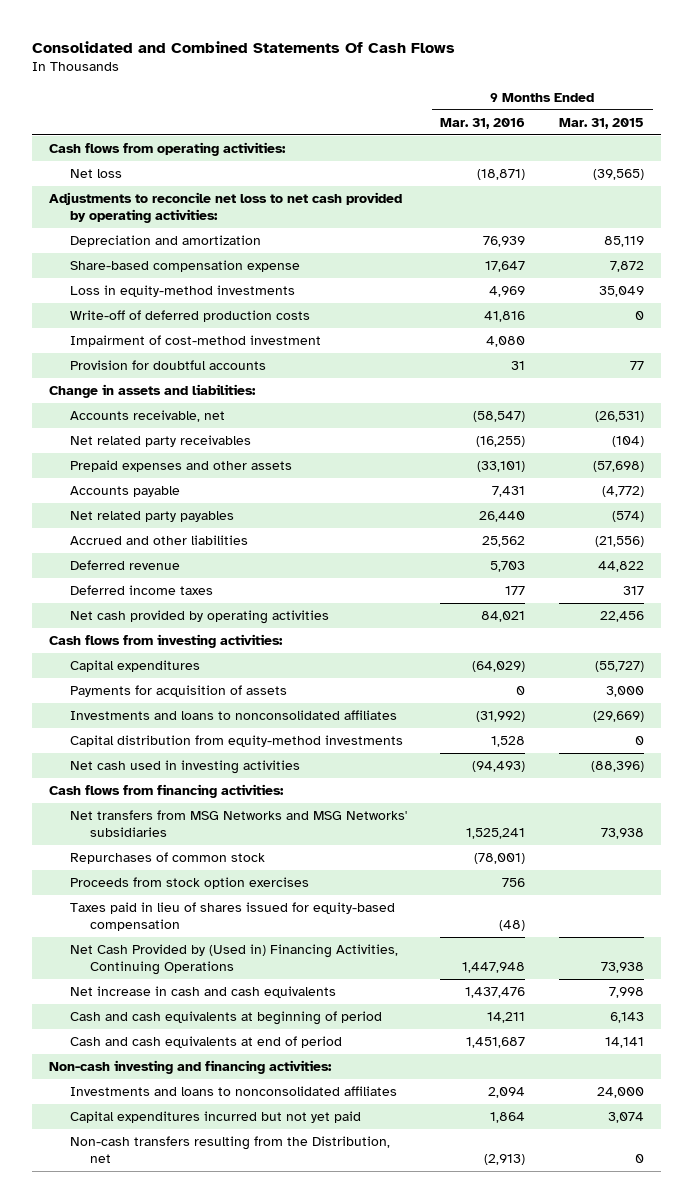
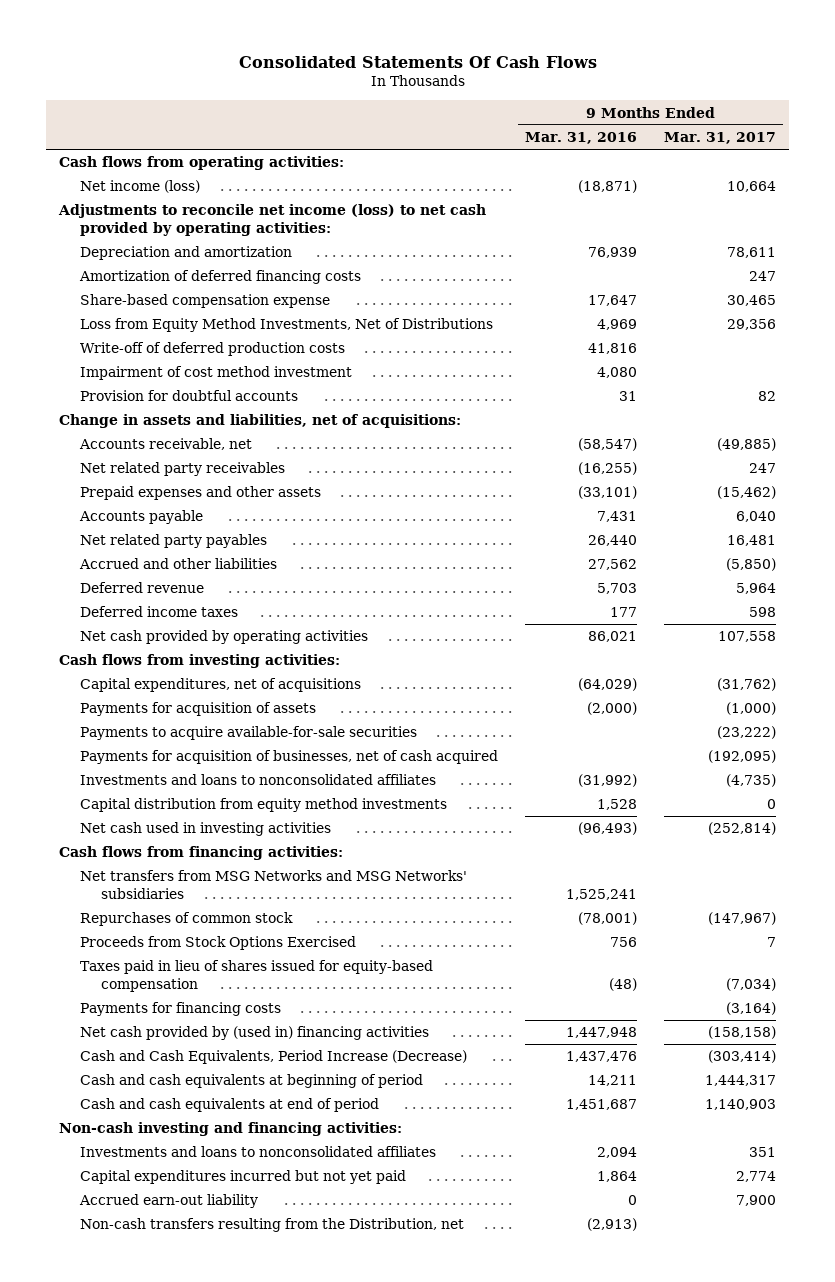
[32,41,456,54] Consolidated and Combined Statements Of Cash Flows -> [238,55,597,68] Consolidated Statements Of Cash Flows
[559,117,645,129] Mar. 31, 2015 -> none
none -> [663,131,776,144] Mar. 31, 2017
[69,169,122,179] Net loss -> [80,180,201,194] Net income (loss)
[49,192,403,224] Adjustments to reconcile net loss to net cash provided by operating activities: -> [58,204,487,236] Adjustments to reconcile net income (loss) to net cash provided by operating activities:
none -> [79,270,362,285] Amortization of deferred financing costs
[69,285,295,298] Loss in equity-method investments -> [80,318,494,333] Loss from Equity Method Investments, Net of Distributions
[69,335,321,348] Impairment of cost-method investment -> [80,366,353,381] Impairment of cost method investment
[49,384,257,399] Change in assets and liabilities: -> [59,414,462,429] Change in assets and liabilities, net of acquisitions:
[482,536,526,548] 25,562 -> [588,559,638,571] 27,562
[481,611,526,623] 84,021 -> [588,631,638,643] 86,021
[69,660,200,673] Capital expenditures -> [80,678,362,693] Capital expenditures, net of acquisitions
[516,686,526,696] 0 -> [587,702,638,716] (2,000)
none -> [80,726,418,741] Payments to acquire available-for-sale securities
none -> [80,750,499,765] Payments for acquisition of businesses, net of cash acquired
[69,735,403,748] Capital distribution from equity-method investments -> [80,798,448,813] Capital distribution from equity method investments
[472,761,526,773] (94,493) -> [578,822,638,836] (96,493)
[69,877,309,890] Proceeds from stock option exercises -> [80,936,357,951] Proceeds from Stock Options Exercised
none -> [80,1002,282,1017] Payments for financing costs
[69,944,398,976] Net Cash Provided by (Used in) Financing Activities, Continuing Operations -> [80,1026,430,1041] Net cash provided by (used in) financing activities
[69,986,336,999] Net increase in cash and cash equivalents -> [80,1050,468,1065] Cash and Cash Equivalents, Period Increase (Decrease)
none -> [79,1194,259,1209] Accrued earn-out liability

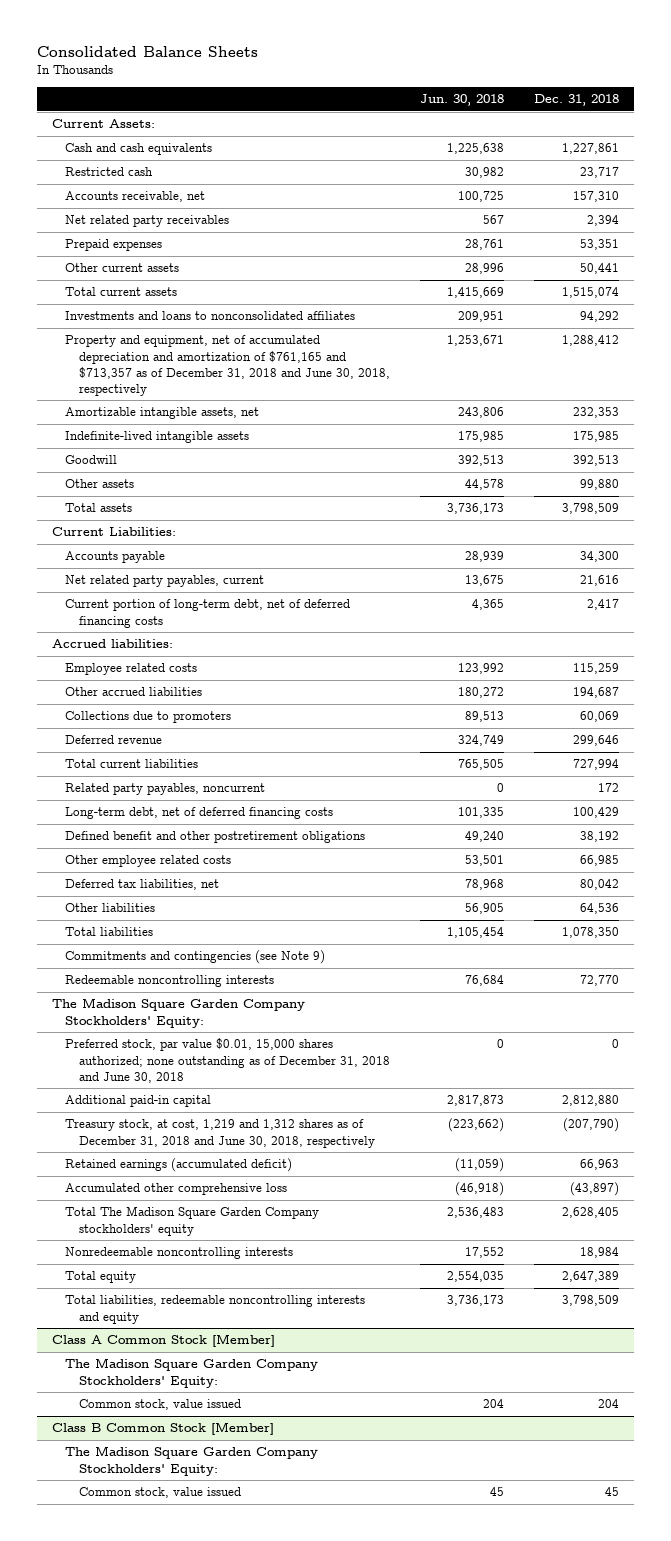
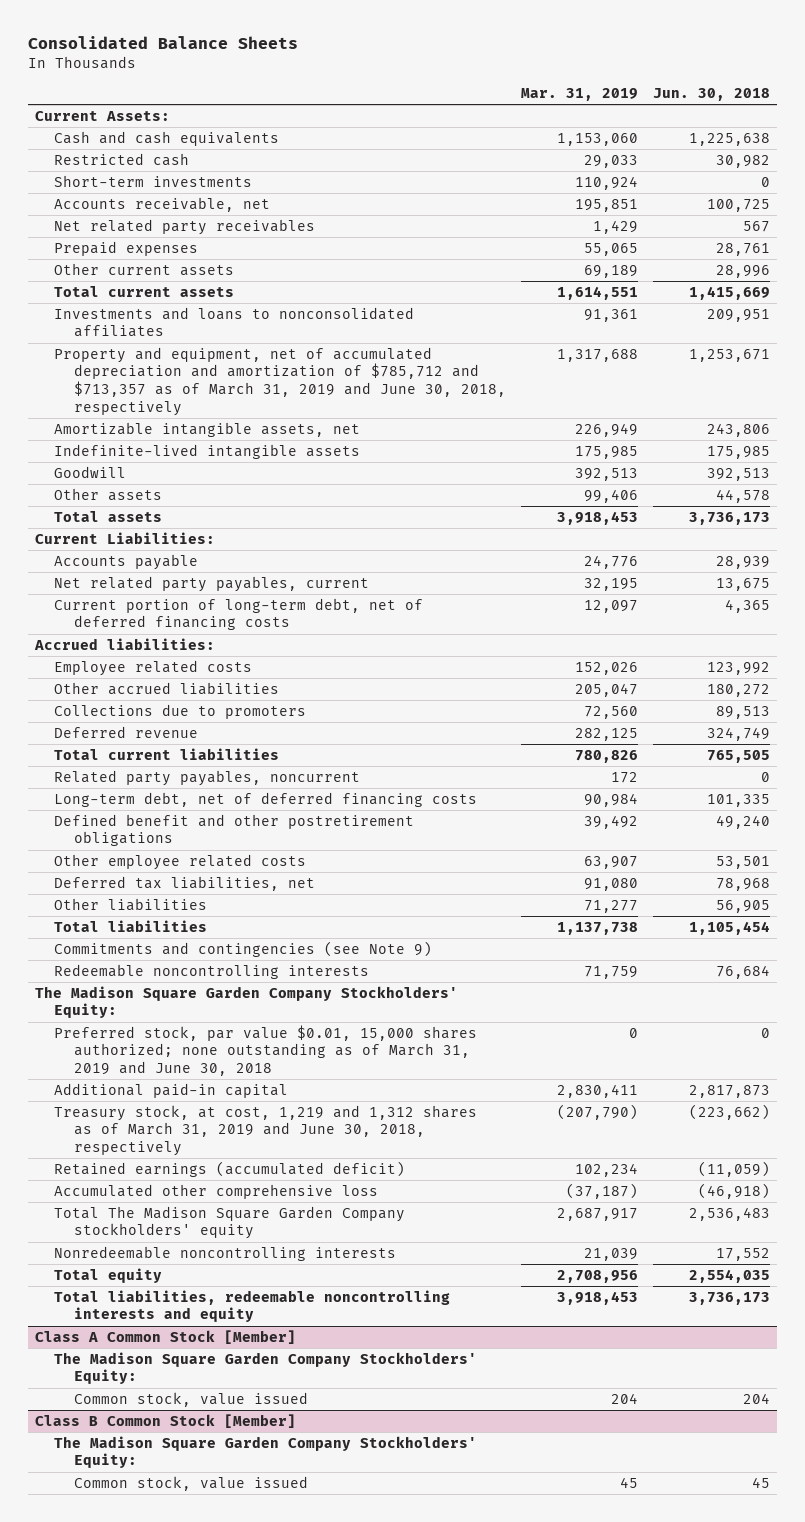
[534,94,620,107] Dec. 31, 2018 -> none
none -> [520,87,638,101] Mar. 31, 2019
none -> [54,174,253,187] Short-term investments
[65,335,390,396] Property and equipment, net of accumulated depreciation and amortization of $761,165 and $713,357 as of December 31, 2018 and June 30, 2018, respectively -> [54,346,506,416] Property and equipment, net of accumulated depreciation and amortization of $785,712 and $713,357 as of March 31, 2019 and June 30, 2018, respectively
[65,1038,390,1083] Preferred stock, par value $0.01, 15,000 shares authorized; none outstanding as of December 31, 2018 and June 30, 2018 -> [54,1024,478,1077] Preferred stock, par value $0.01, 15,000 shares authorized; none outstanding as of March 31, 2019 and June 30, 2018
[65,1119,375,1148] Treasury stock, at cost, 1,219 and 1,312 shares as of December 31, 2018 and June 30, 2018, respectively -> [54,1104,478,1157] Treasury stock, at cost, 1,219 and 1,312 shares as of March 31, 2019 and June 30, 2018, respectively

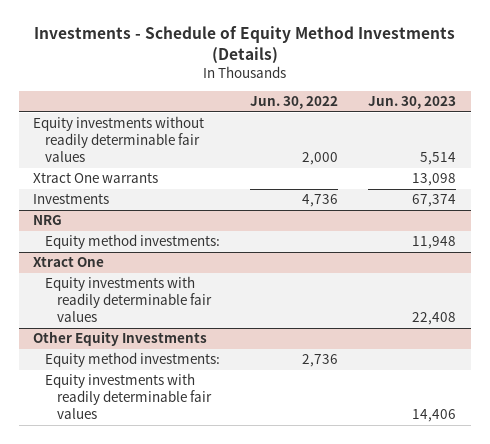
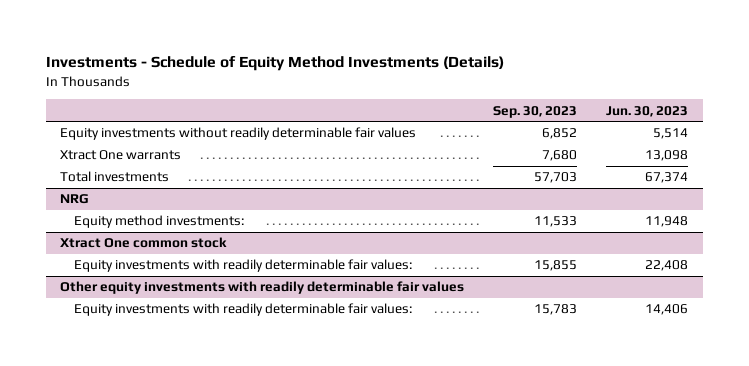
[250,96,339,110] Jun. 30, 2022 -> none
none -> [493,105,578,118] Sep. 30, 2023
[33,193,110,205] Investments -> [60,171,170,183] Total investments
[45,352,221,368] Equity method investments: -> none
[33,256,105,268] Xtract One -> [60,237,228,249] Xtract One common stock
[45,276,213,323] Equity investments with readily determinable fair values -> [74,259,413,273] Equity investments with readily determinable fair values:
[33,331,208,347] Other Equity Investments -> [60,281,465,295] Other equity investments with readily determinable fair values
[45,373,213,420] Equity investments with readily determinable fair values -> [74,303,413,317] Equity investments with readily determinable fair values:

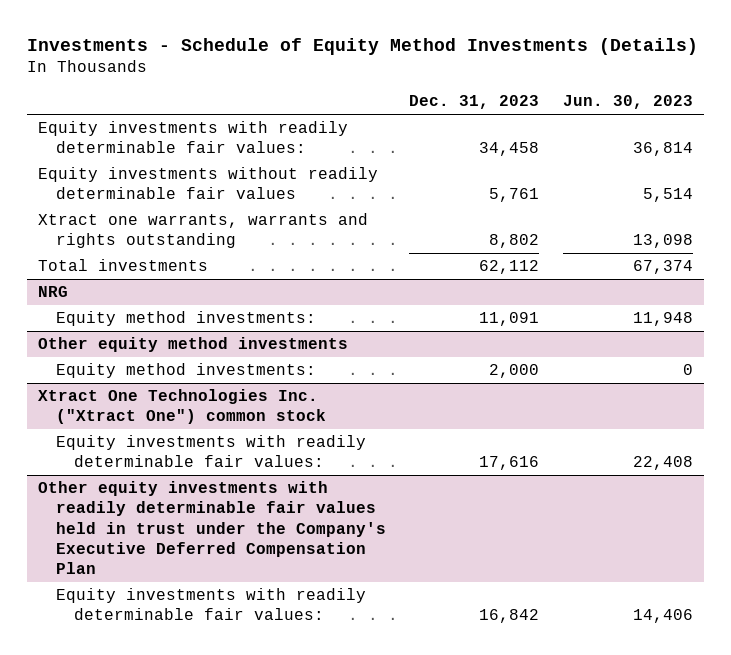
[493,105,578,118] Sep. 30, 2023 -> none
none -> [409,95,540,110] Dec. 31, 2023
none -> [38,121,349,154] Equity investments with readily determinable fair values:
[60,150,182,161] Xtract One warrants -> [38,213,369,249] Xtract one warrants, warrants and rights outstanding
none -> [38,337,349,353] Other equity method investments
none -> [55,363,316,379] Equity method investments:
[60,237,228,249] Xtract One common stock -> [38,389,326,425] Xtract One Technologies Inc. ("Xtract One") common stock
[60,281,465,295] Other equity investments with readily determinable fair values -> [38,481,386,575] Other equity investments with readily determinable fair values held in trust under the Company's Executive Deferred Compensation Plan

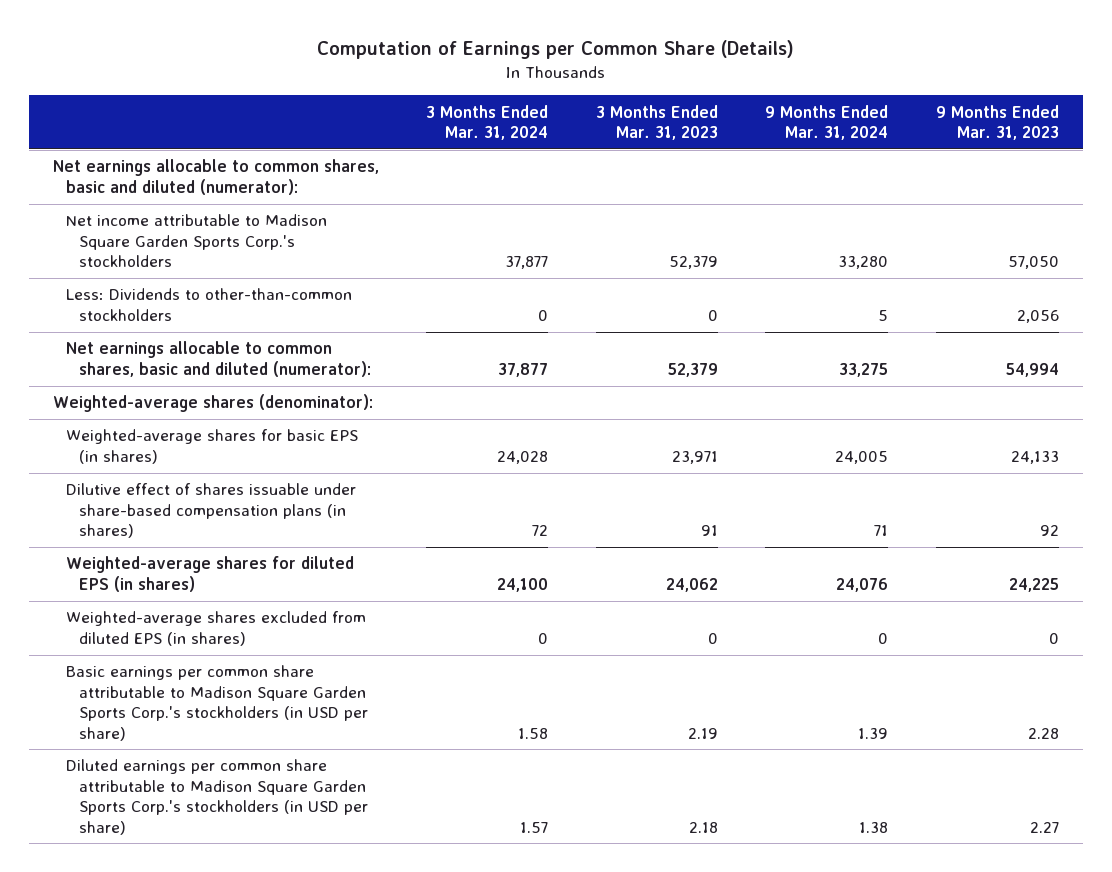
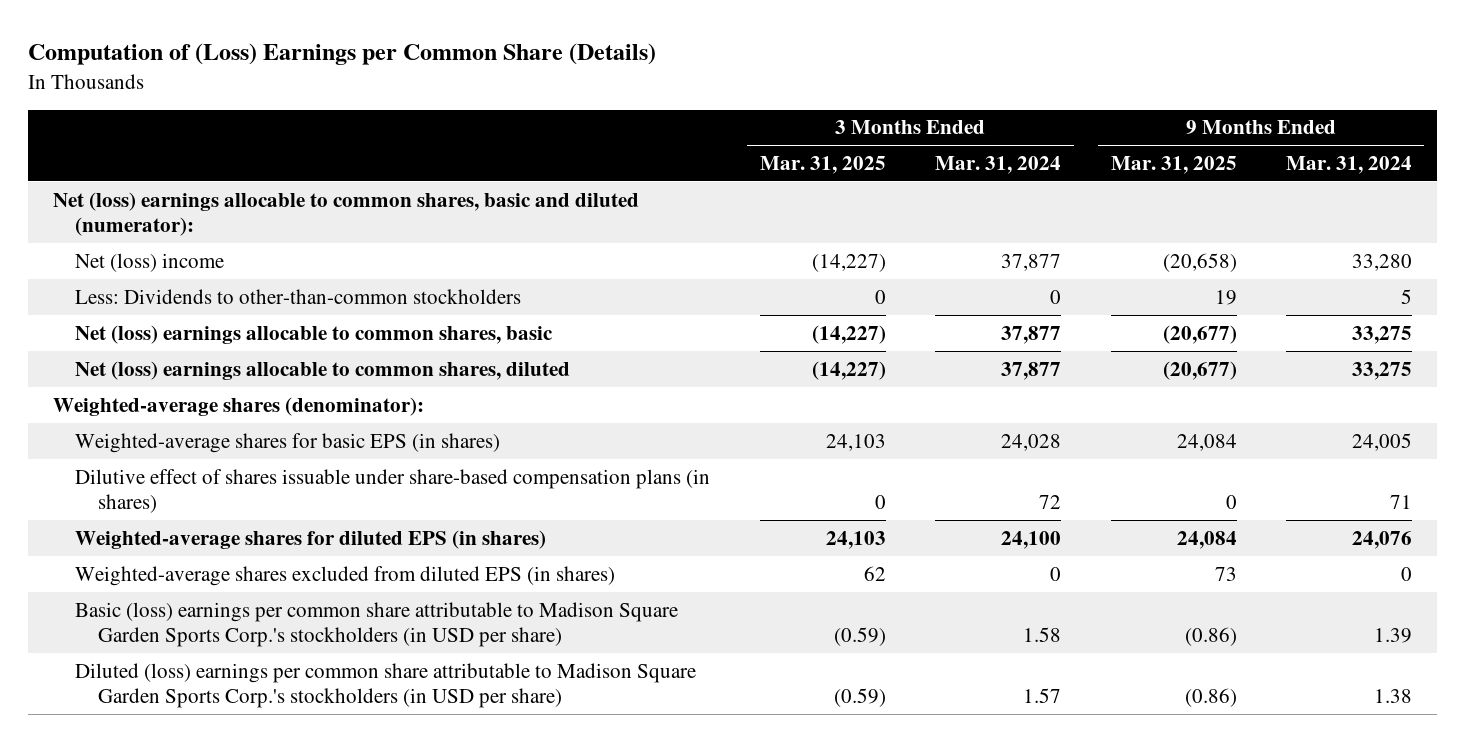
[316,40,794,60] Computation of Earnings per Common Share (Details) -> [27,43,656,66] Computation of (Loss) Earnings per Common Share (Details)
[595,104,718,140] 3 Months Ended Mar. 31, 2023 -> none
[935,104,1059,140] 9 Months Ended Mar. 31, 2023 -> none
none -> [759,155,886,174] Mar. 31, 2025
none -> [1110,155,1237,174] Mar. 31, 2025
[52,159,379,195] Net earnings allocable to common shares, basic and diluted (numerator): -> [52,191,639,236] Net (loss) earnings allocable to common shares, basic and diluted (numerator):
[66,214,328,268] Net income attributable to Madison Square Garden Sports Corp.'s stockholders -> [75,252,225,272] Net (loss) income
[66,341,372,377] Net earnings allocable to common shares, basic and diluted (numerator): -> [75,324,554,344] Net (loss) earnings allocable to common shares, basic
none -> [75,360,571,380] Net (loss) earnings allocable to common shares, diluted
[66,665,369,741] Basic earnings per common share attributable to Madison Square Garden Sports Corp.'s stockholders (in USD per share) -> [75,601,679,647] Basic (loss) earnings per common share attributable to Madison Square Garden Sports Corp.'s stockholders (in USD per share)
[66,759,369,835] Diluted earnings per common share attributable to Madison Square Garden Sports Corp.'s stockholders (in USD per share) -> [75,662,697,708] Diluted (loss) earnings per common share attributable to Madison Square Garden Sports Corp.'s stockholders (in USD per share)

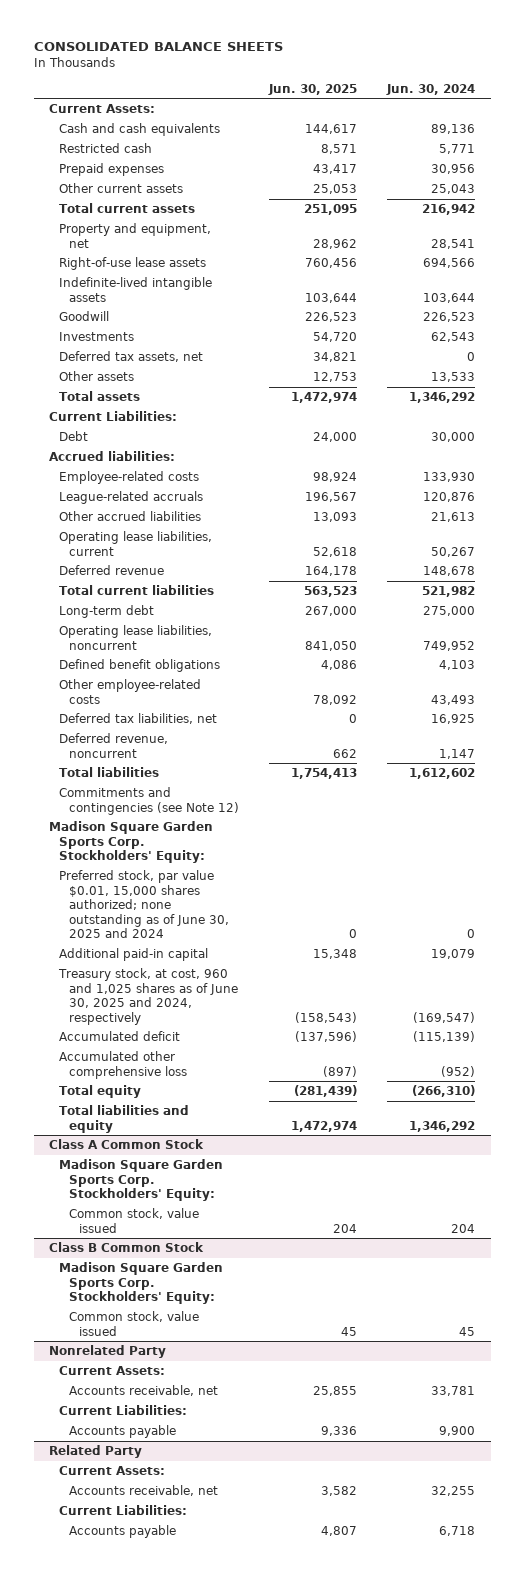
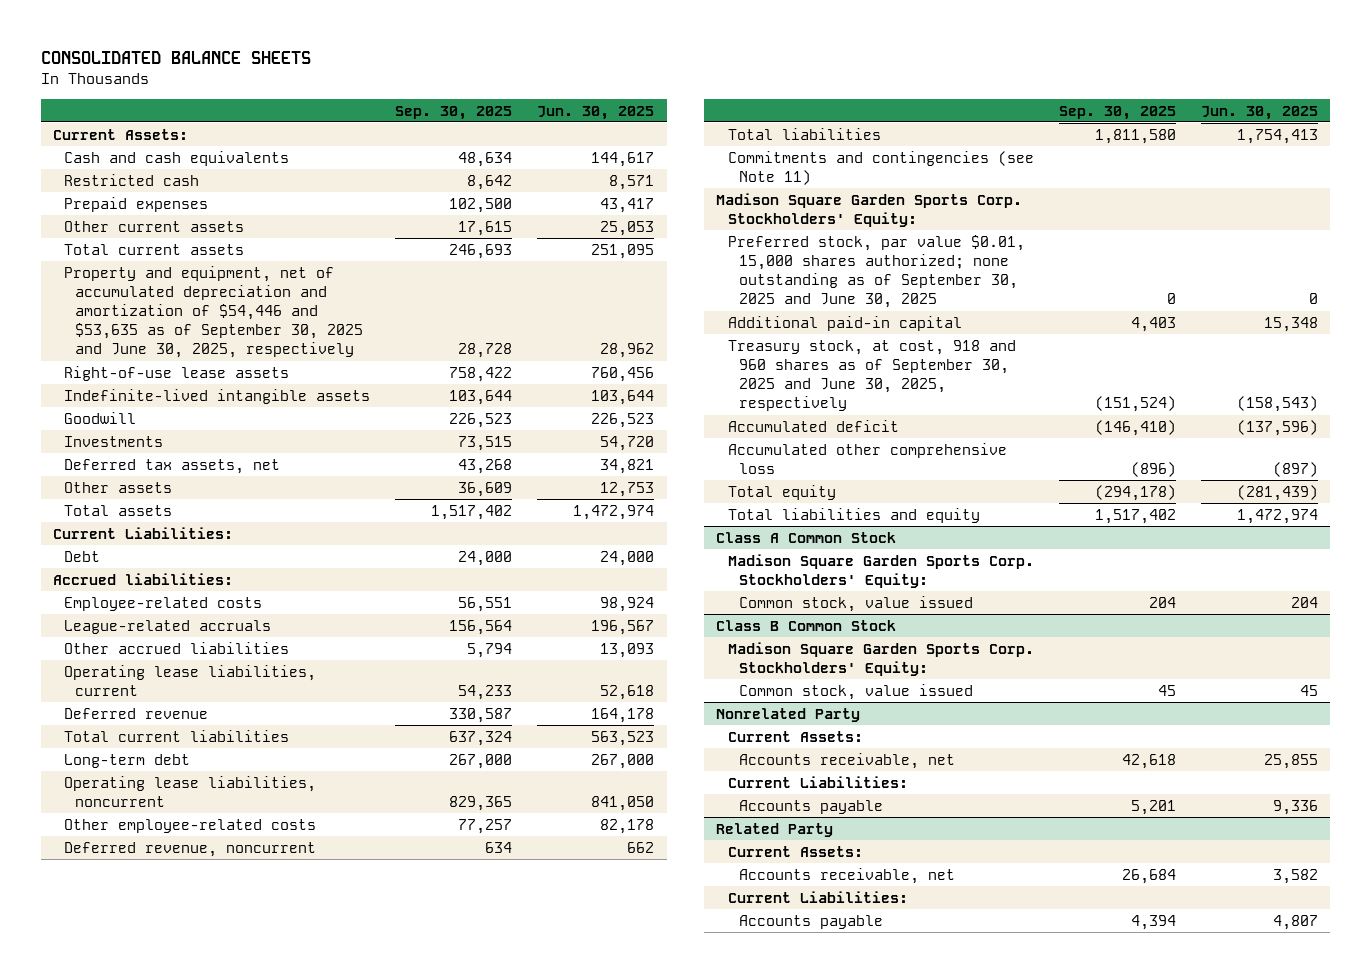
[386,83,476,95] Jun. 30, 2024 -> none
none -> [395,105,513,120] Sep. 30, 2025
[58,223,211,248] Property and equipment, net -> [64,265,364,359] Property and equipment, net of accumulated depreciation and amortization of $54,446 and $53,635 as of September 30, 2025 and June 30, 2025, respectively
[58,659,220,673] Defined benefit obligations -> none
[58,713,217,725] Deferred tax liabilities, net -> none
[313,694,358,705] 78,092 -> [600,818,655,834] 82,178
[58,787,239,815] Commitments and contingencies (see Note 12) -> [727,150,1034,185] Commitments and contingencies (see Note 11)
[58,870,229,938] Preferred stock, par value $0.01, 15,000 shares authorized; none outstanding as of June 30, 2025 and 2024 -> [727,234,1025,309] Preferred stock, par value $0.01, 15,000 shares authorized; none outstanding as of September 30, 2025 and June 30, 2025
[57,968,238,1025] Treasury stock, at cost, 960 and 1,025 shares as of June 30, 2025 and 2024, respectively -> [727,339,1016,412] Treasury stock, at cost, 918 and 960 shares as of September 30, 2025 and June 30, 2025, respectively

